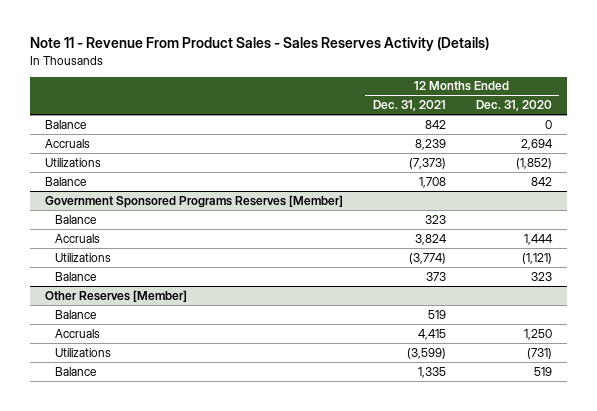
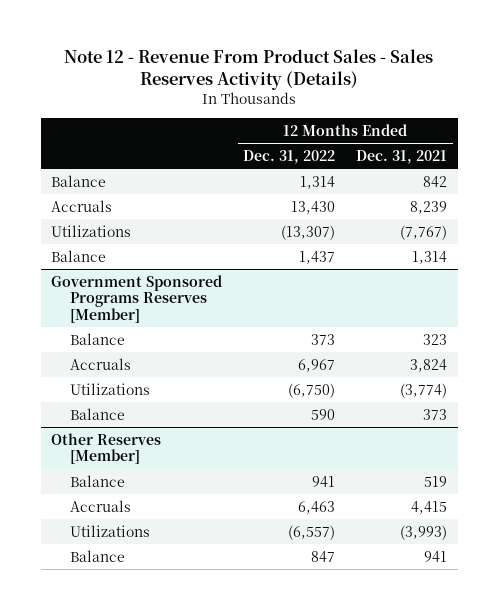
[29,37,489,52] Note 11 - Revenue From Product Sales - Sales Reserves Activity (Details) -> [64,48,434,90] Note 12 - Revenue From Product Sales - Sales Reserves Activity (Details)
[475,100,552,112] Dec. 31, 2020 -> none
none -> [243,149,336,164] Dec. 31, 2022
[408,157,446,169] (7,373) -> [400,224,448,240] (7,767)
[418,176,446,188] 1,708 -> [412,250,448,264] 1,314
[406,347,446,359] (3,599) -> [400,524,448,540] (3,993)
[417,366,446,378] 1,335 -> [424,550,448,562] 941

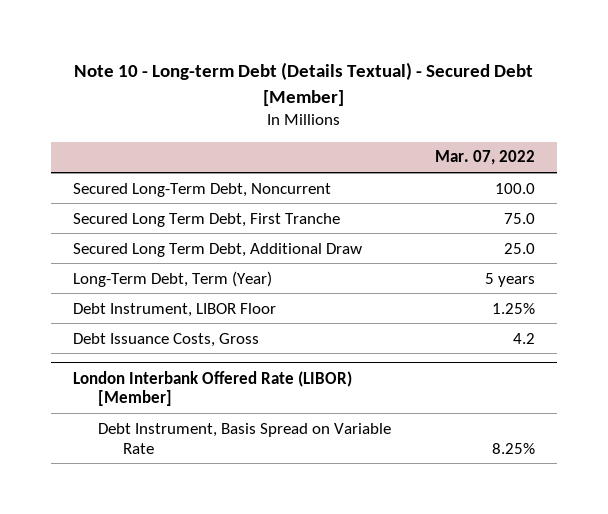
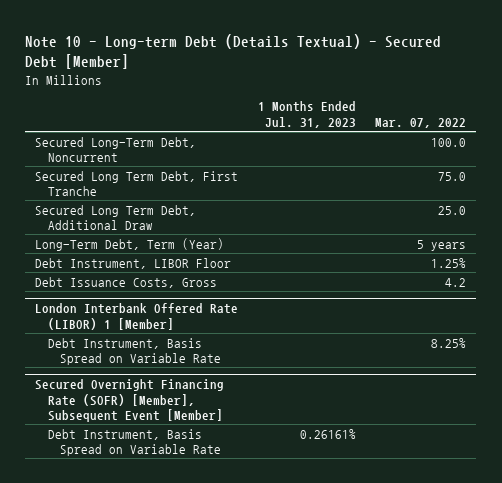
none -> [257,101,356,128] 1 Months Ended Jul. 31, 2023
[72,370,352,407] London Interbank Offered Rate (LIBOR) [Member] -> [35,303,239,330] London Interbank Offered Rate (LIBOR) 1 [Member]
none -> [35,379,225,423] Secured Overnight Financing Rate (SOFR) [Member], Subsequent Event [Member]
none -> [47,428,221,457] Debt Instrument, Basis Spread on Variable Rate

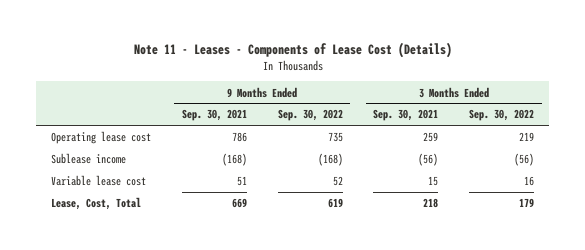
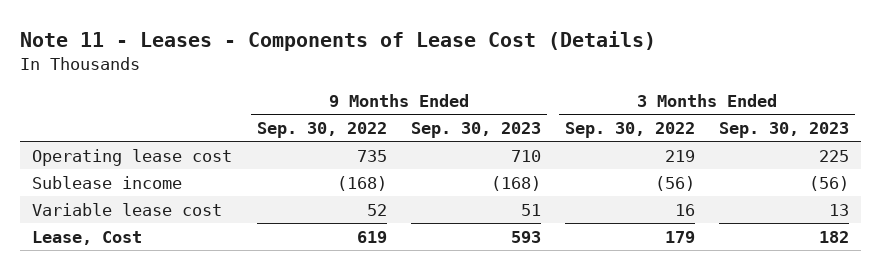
[181,109,247,122] Sep. 30, 2021 -> none
[373,109,439,122] Sep. 30, 2021 -> none
none -> [410,122,541,139] Sep. 30, 2023
none -> [719,122,850,139] Sep. 30, 2023
[51,197,142,211] Lease, Cost, Total -> [32,230,143,245] Lease, Cost

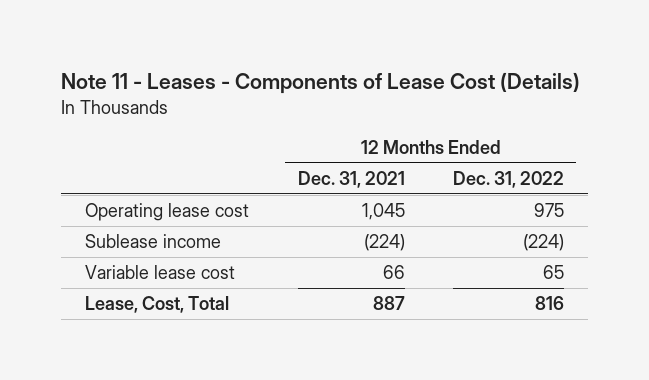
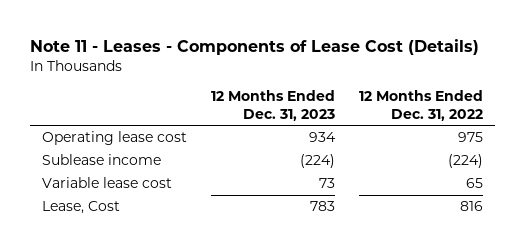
[297,170,405,188] Dec. 31, 2021 -> none
none -> [210,89,335,121] 12 Months Ended Dec. 31, 2023
[85,296,230,314] Lease, Cost, Total -> [41,201,120,215] Lease, Cost

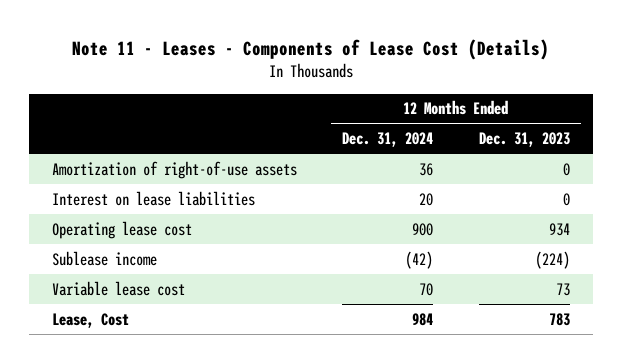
[358,89,483,121] 12 Months Ended Dec. 31, 2022 -> none
none -> [342,132,434,148] Dec. 31, 2024
none -> [51,160,297,179] Amortization of right-of-use assets
none -> [51,190,255,206] Interest on lease liabilities

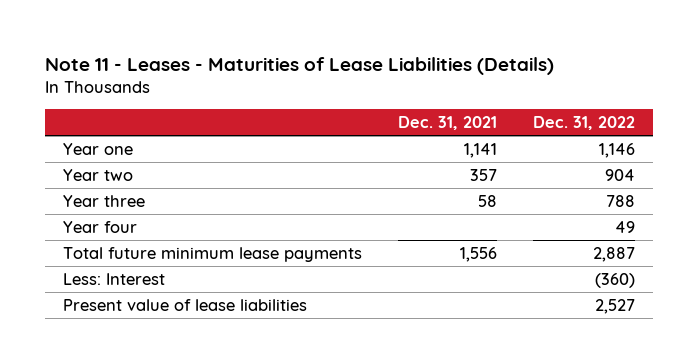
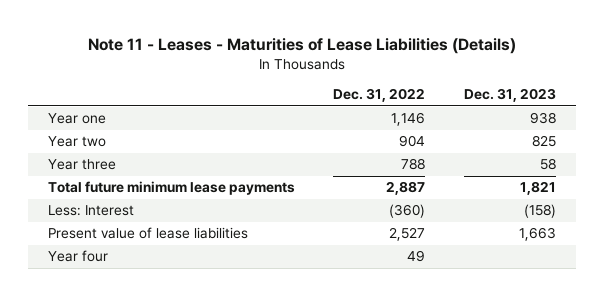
[398,116,498,131] Dec. 31, 2021 -> none
none -> [464,87,557,102] Dec. 31, 2023
[63,220,138,233] Year four -> [47,250,108,263] Year four

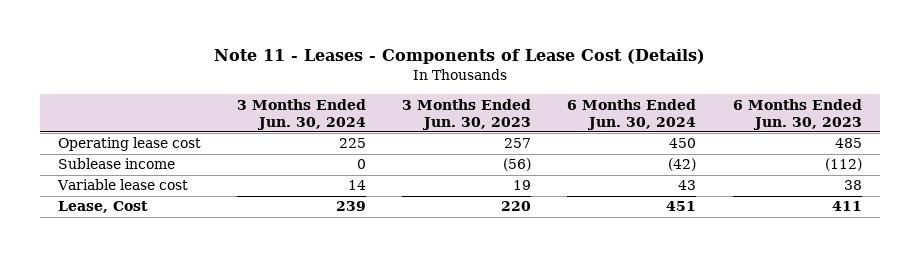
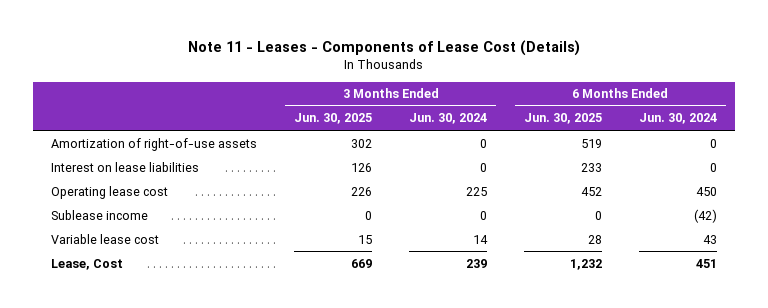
[402,98,532,130] 3 Months Ended Jun. 30, 2023 -> none
[732,98,862,130] 6 Months Ended Jun. 30, 2023 -> none
none -> [294,113,373,125] Jun. 30, 2025
none -> [523,113,602,125] Jun. 30, 2025
none -> [51,137,258,151] Amortization of right-of-use assets
none -> [51,161,200,172] Interest on lease liabilities

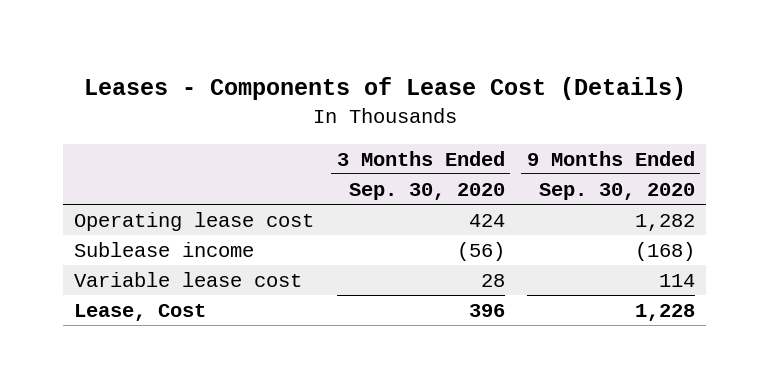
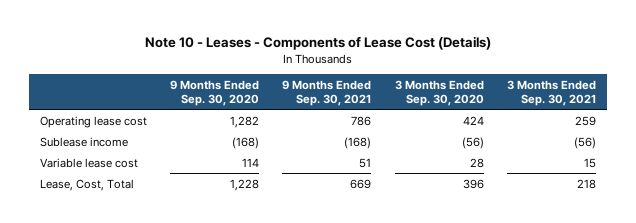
[83,77,686,101] Leases - Components of Lease Cost (Details) -> [144,35,491,50] Note 10 - Leases - Components of Lease Cost (Details)
none -> [282,80,372,106] 9 Months Ended Sep. 30, 2021
none -> [506,80,596,106] 3 Months Ended Sep. 30, 2021
[74,304,207,322] Lease, Cost -> [40,178,135,191] Lease, Cost, Total

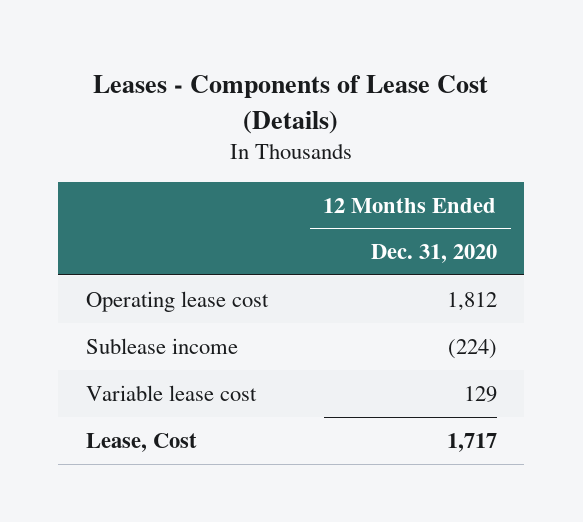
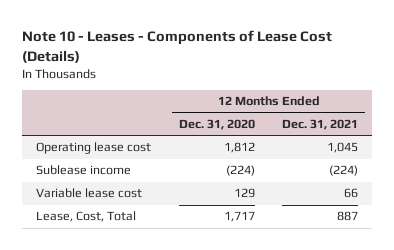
[93,75,489,134] Leases - Components of Lease Cost (Details) -> [22,30,333,63] Note 10 - Leases - Components of Lease Cost (Details)
none -> [282,119,359,131] Dec. 31, 2021
[86,432,198,452] Lease, Cost -> [35,211,136,223] Lease, Cost, Total

